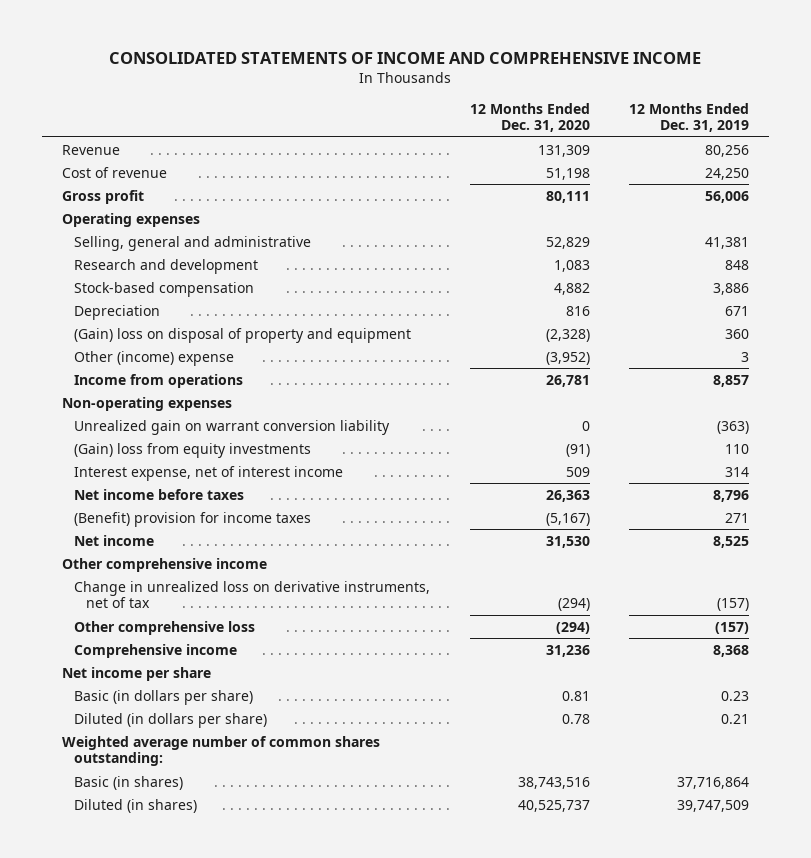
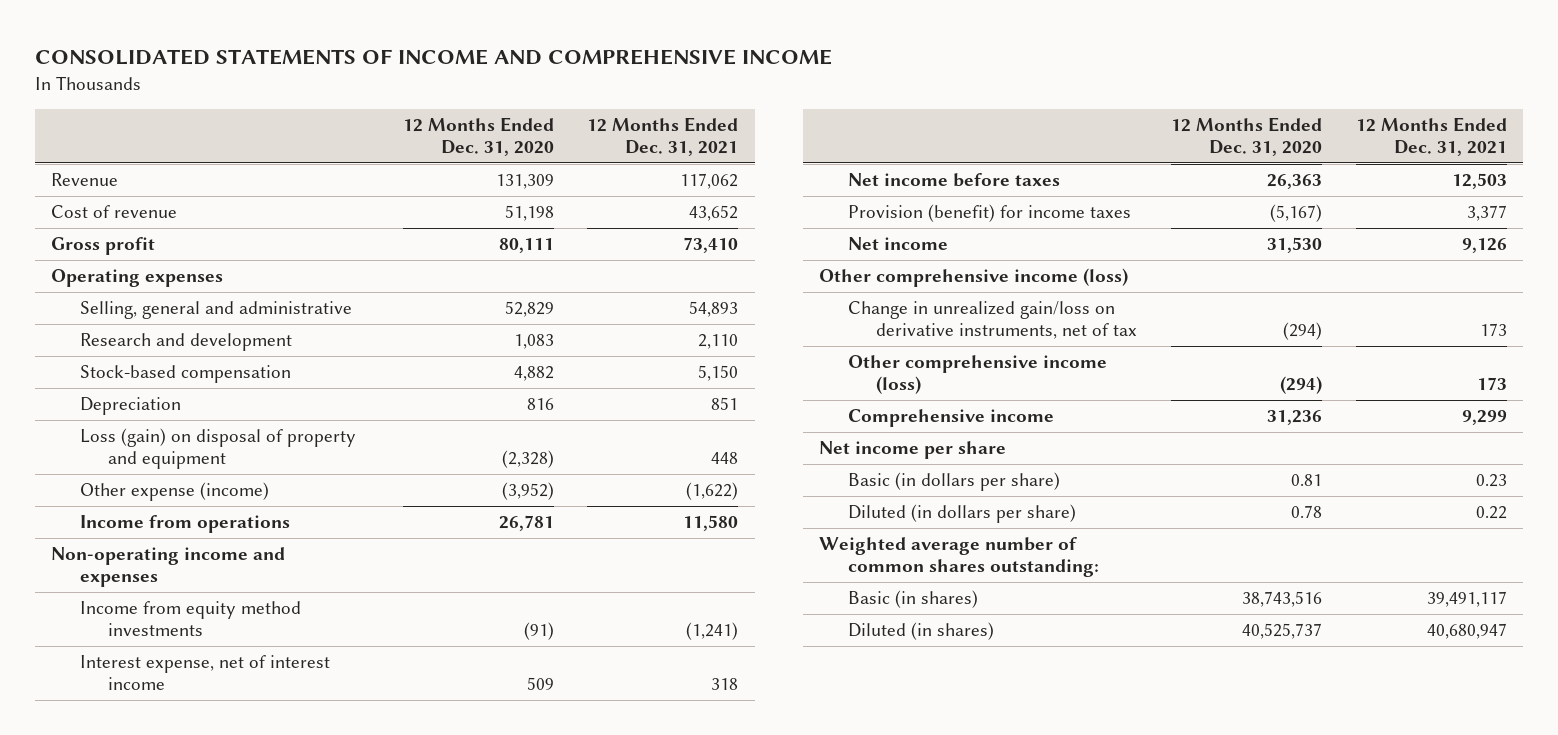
[629,102,750,133] 12 Months Ended Dec. 31, 2019 -> none
none -> [587,116,739,157] 12 Months Ended Dec. 31, 2021
[73,327,411,343] (Gain) loss on disposal of property and equipment -> [79,427,356,470] Loss (gain) on disposal of property and equipment
[73,350,234,366] Other (income) expense -> [79,481,269,501] Other expense (income)
[73,419,390,435] Unrealized gain on warrant conversion liability -> none
[61,396,232,411] Non-operating expenses -> [51,546,286,588] Non-operating income and expenses
[73,442,311,458] (Gain) loss from equity investments -> [79,600,301,637] Income from equity method investments
[73,511,311,527] (Benefit) provision for income taxes -> [847,203,1131,222] Provision (benefit) for income taxes
[61,557,267,572] Other comprehensive income -> [819,267,1129,287] Other comprehensive income (loss)
[73,580,430,609] Change in unrealized loss on derivative instruments, net of tax -> [847,300,1138,340] Change in unrealized gain/loss on derivative instruments, net of tax
[73,620,255,635] Other comprehensive loss -> [847,354,1107,395] Other comprehensive income (loss)

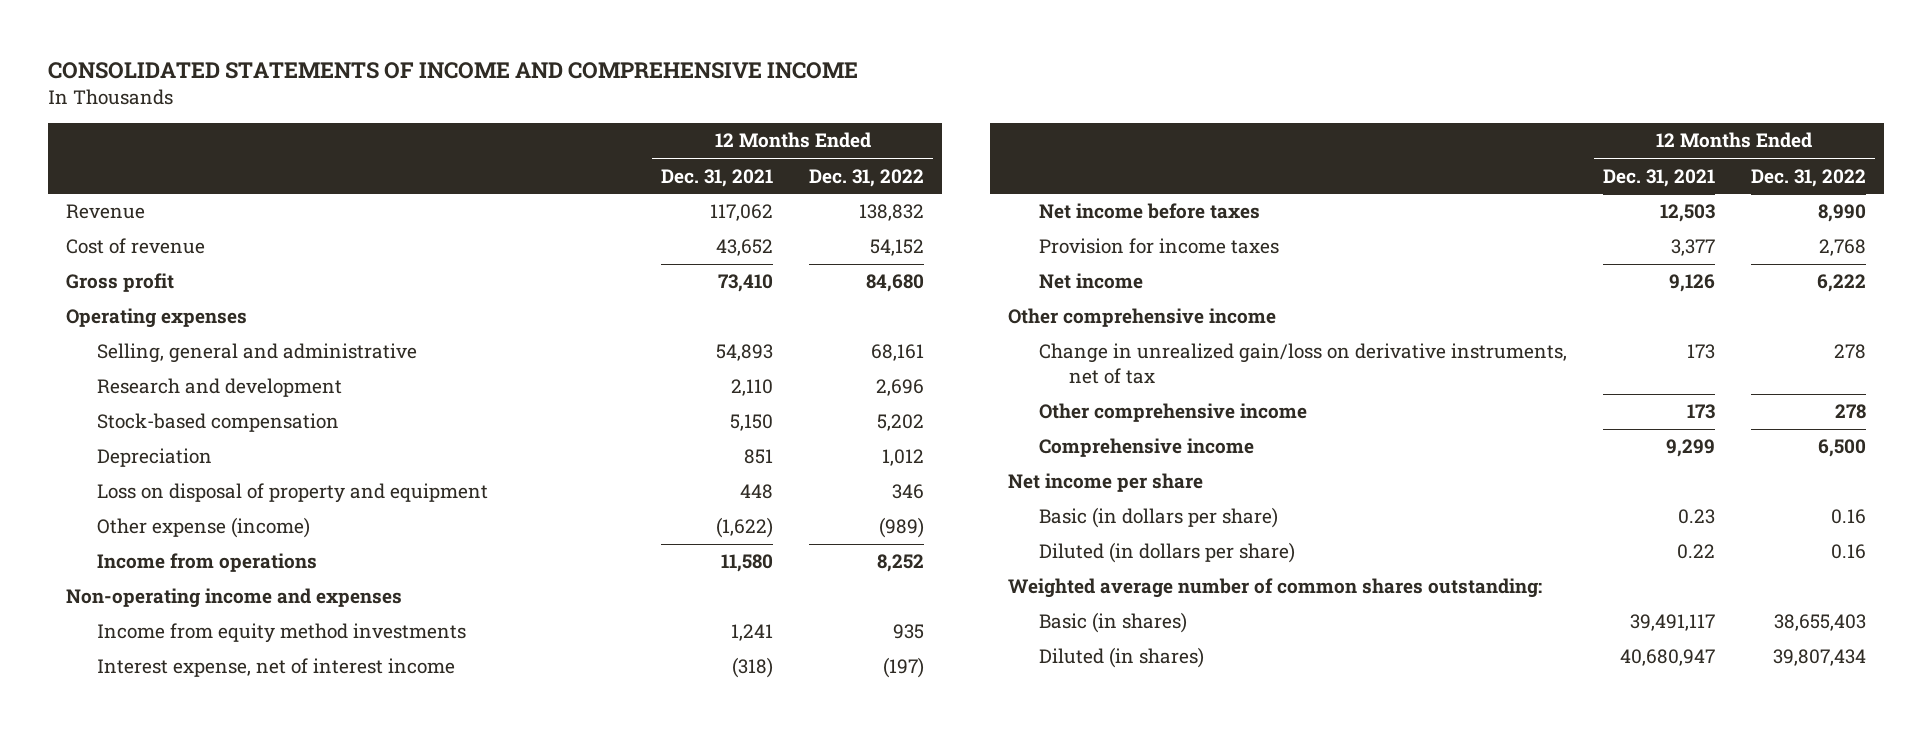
[402,116,554,157] 12 Months Ended Dec. 31, 2020 -> none
none -> [809,168,925,187] Dec. 31, 2022
[79,427,356,470] Loss (gain) on disposal of property and equipment -> [96,483,488,504] Loss on disposal of property and equipment
[686,622,739,641] (1,241) -> [731,624,774,642] 1,241
[711,678,739,691] 318 -> [732,657,774,679] (318)
[847,203,1131,222] Provision (benefit) for income taxes -> [1038,238,1279,255] Provision for income taxes
[819,267,1129,287] Other comprehensive income (loss) -> [1008,308,1277,328] Other comprehensive income
[847,354,1107,395] Other comprehensive income (loss) -> [1038,403,1307,423] Other comprehensive income

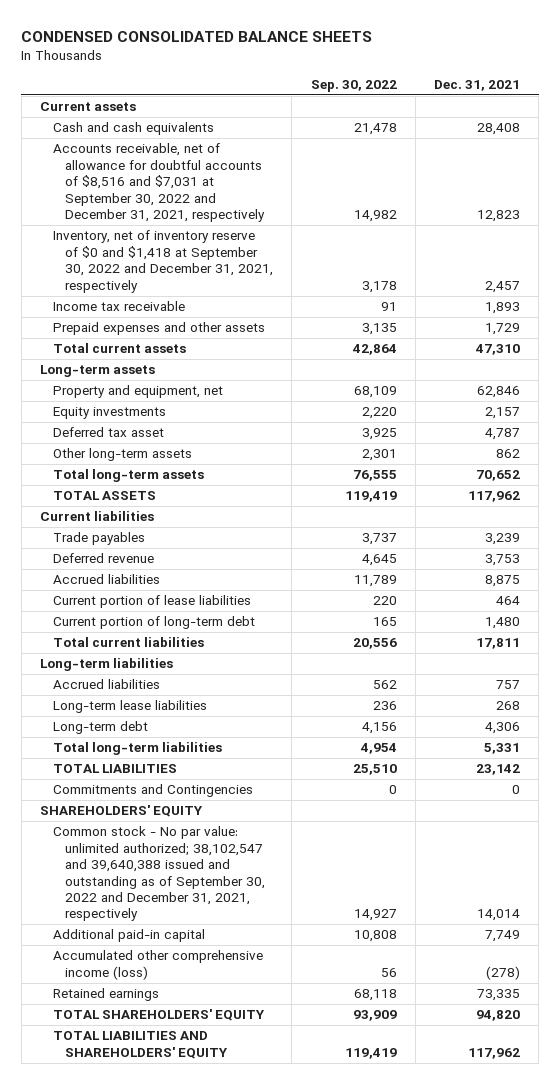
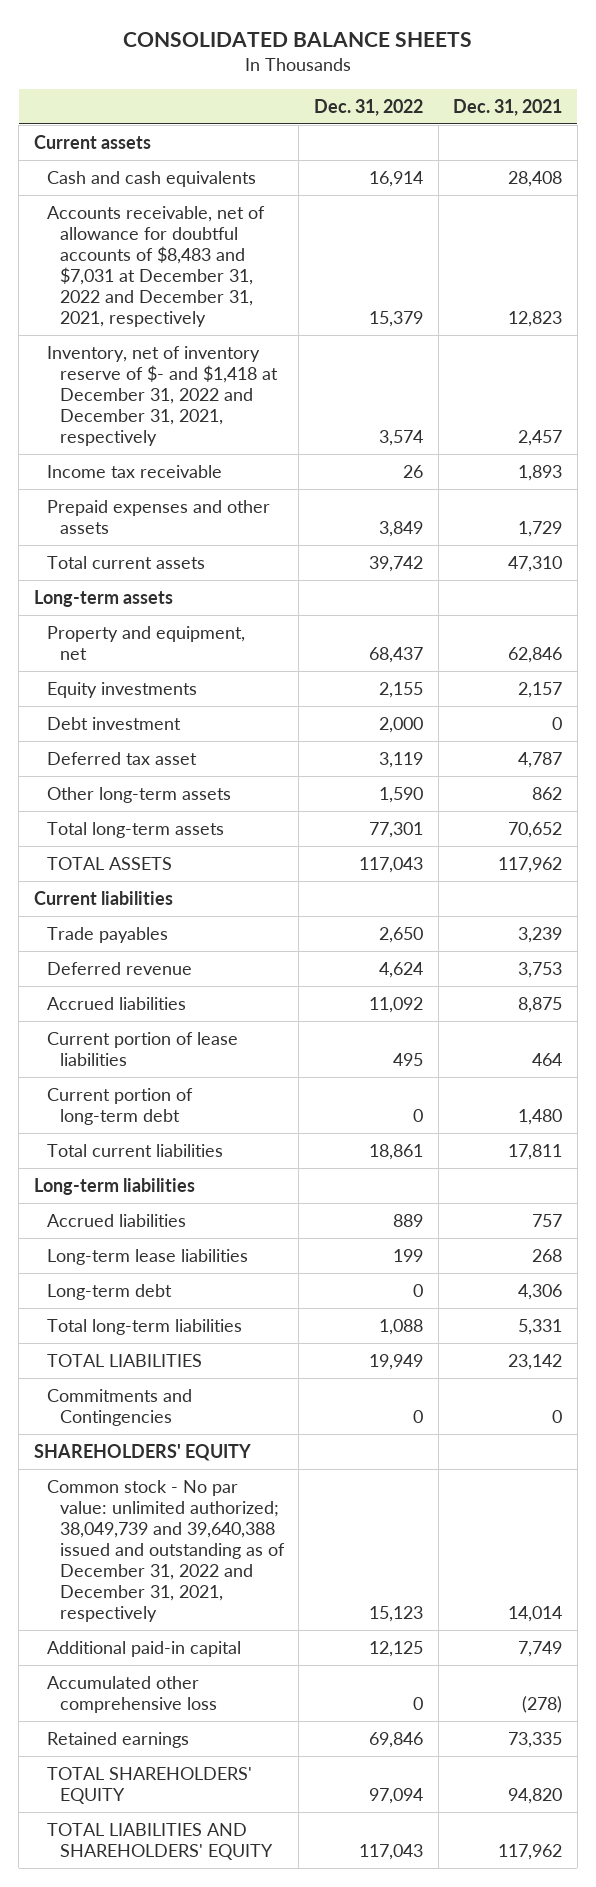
[21,30,373,42] CONDENSED CONSOLIDATED BALANCE SHEETS -> [123,31,473,47] CONSOLIDATED BALANCE SHEETS
[310,79,397,92] Sep. 30, 2022 -> none
none -> [314,98,424,116] Dec. 31, 2022
[52,143,265,223] Accounts receivable, net of allowance for doubtful accounts of $8,516 and $7,031 at September 30, 2022 and December 31, 2021, respectively -> [46,205,265,328] Accounts receivable, net of allowance for doubtful accounts of $8,483 and $7,031 at December 31, 2022 and December 31, 2021, respectively
[52,230,273,293] Inventory, net of inventory reserve of $0 and $1,418 at September 30, 2022 and December 31, 2021, respectively -> [46,345,278,447] Inventory, net of inventory reserve of $- and $1,418 at December 31, 2022 and December 31, 2021, respectively
none -> [46,716,181,730] Debt investment
[52,826,265,922] Common stock - No par value: unlimited authorized; 38,102,547 and 39,640,388 issued and outstanding as of September 30, 2022 and December 31, 2021, respectively -> [46,1479,285,1623] Common stock - No par value: unlimited authorized; 38,049,739 and 39,640,388 issued and outstanding as of December 31, 2022 and December 31, 2021, respectively
[52,950,263,980] Accumulated other comprehensive income (loss) -> [46,1675,217,1713] Accumulated other comprehensive loss

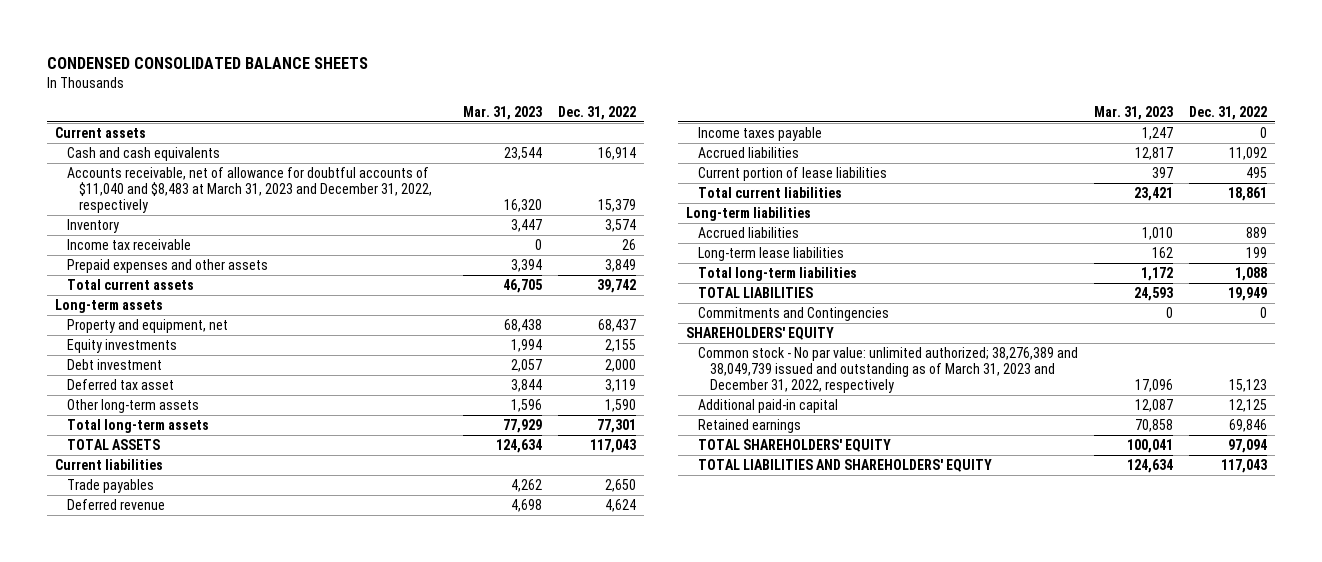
[123,31,473,47] CONSOLIDATED BALANCE SHEETS -> [47,57,369,70] CONDENSED CONSOLIDATED BALANCE SHEETS
[453,98,563,116] Dec. 31, 2021 -> none
none -> [463,105,543,120] Mar. 31, 2023
[46,205,265,328] Accounts receivable, net of allowance for doubtful accounts of $8,483 and $7,031 at December 31, 2022 and December 31, 2021, respectively -> [67,166,433,214] Accounts receivable, net of allowance for doubtful accounts of $11,040 and $8,483 at March 31, 2023 and December 31, 2022, respectively
[46,345,278,447] Inventory, net of inventory reserve of $- and $1,418 at December 31, 2022 and December 31, 2021, respectively -> [67,218,120,233] Inventory
none -> [698,126,823,141] Income taxes payable
[46,1087,193,1125] Current portion of long-term debt -> none
[46,1283,172,1300] Long-term debt -> none
[46,1479,285,1623] Common stock - No par value: unlimited authorized; 38,049,739 and 39,640,388 issued and outstanding as of December 31, 2022 and December 31, 2021, respectively -> [698,346,1079,394] Common stock - No par value: unlimited authorized; 38,276,389 and 38,049,739 issued and outstanding as of March 31, 2023 and December 31, 2022, respectively
[46,1675,217,1713] Accumulated other comprehensive loss -> none

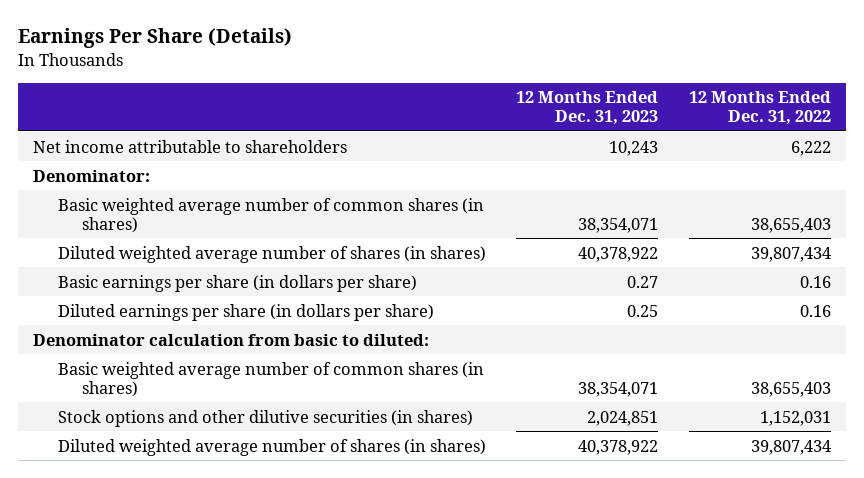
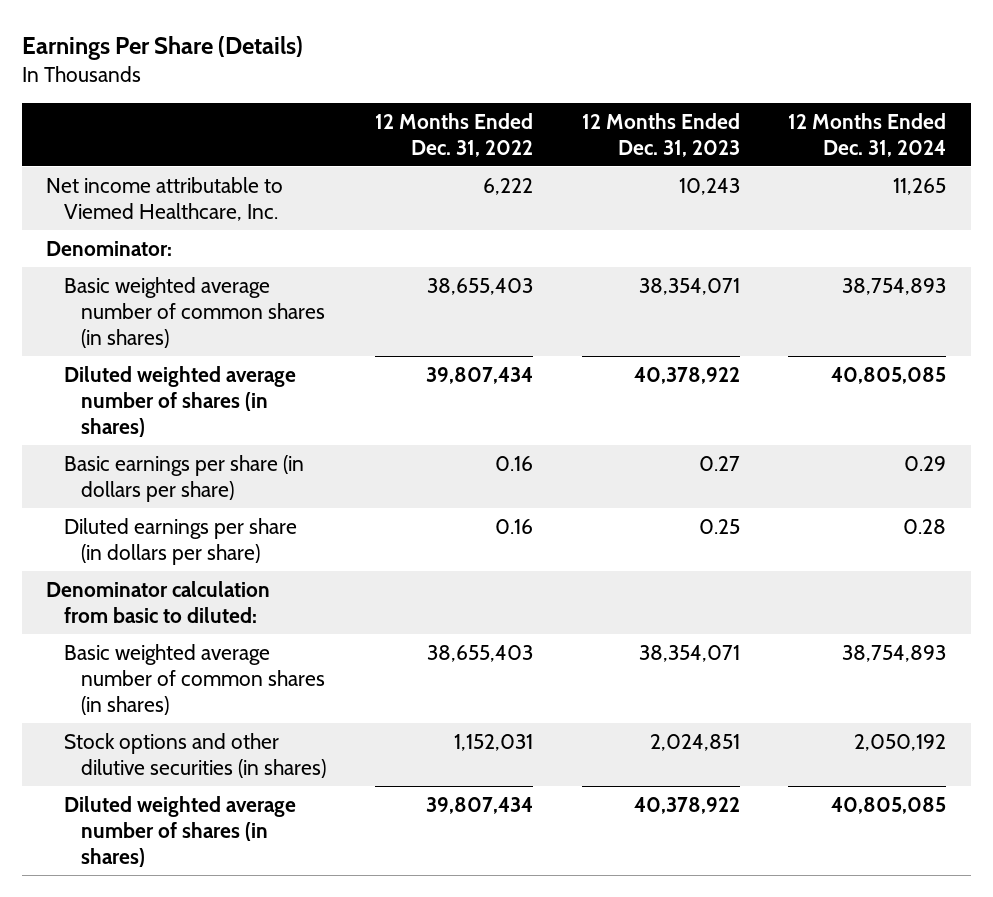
none -> [788,112,947,157] 12 Months Ended Dec. 31, 2024
[32,139,347,153] Net income attributable to shareholders -> [46,176,284,221] Net income attributable to Viemed Healthcare, Inc.

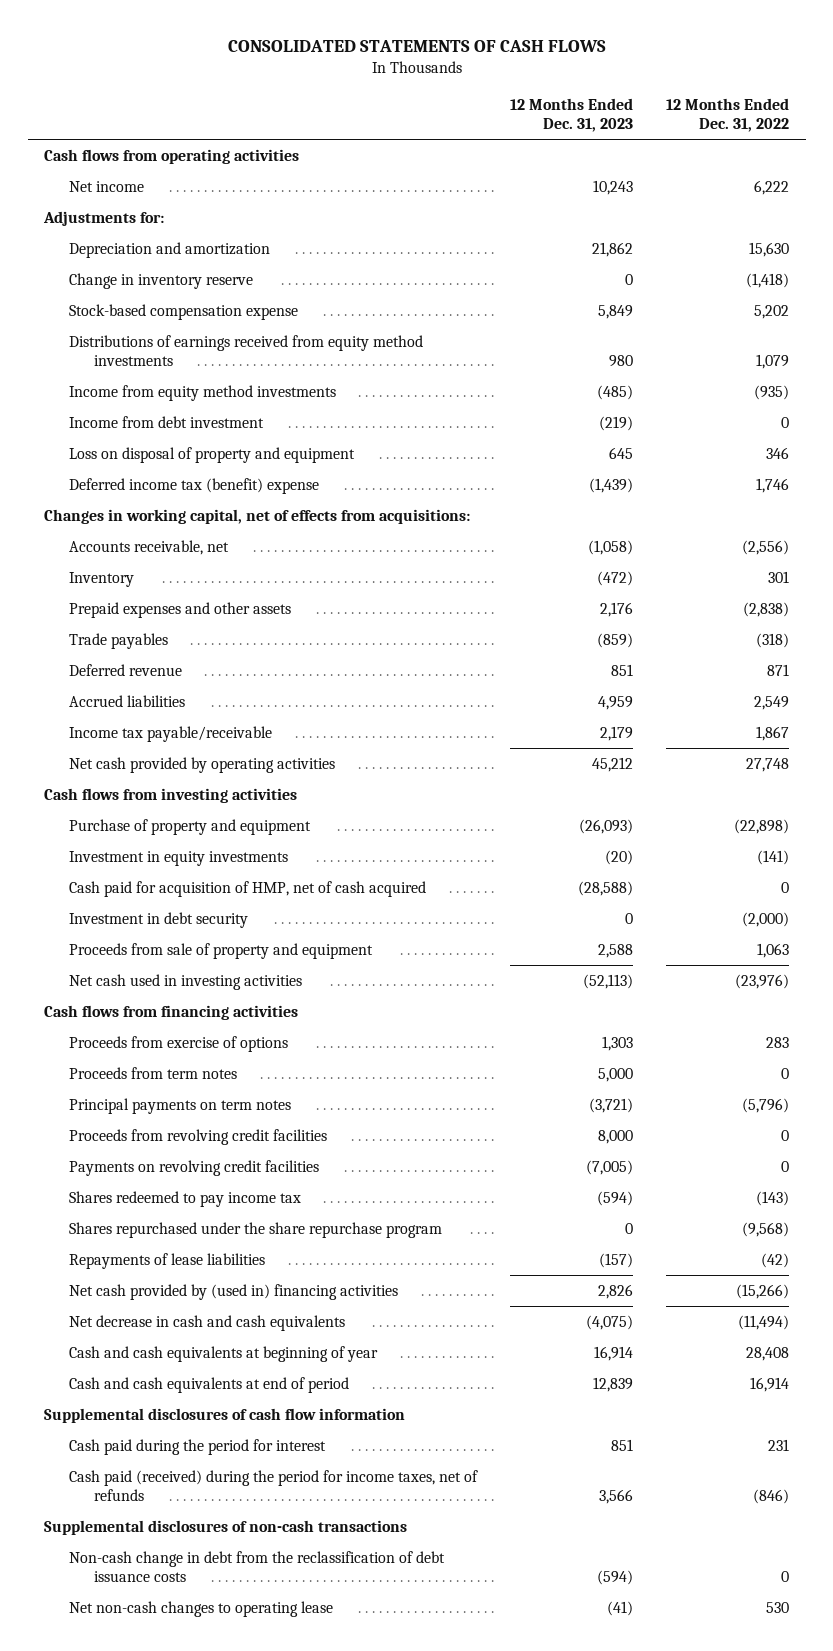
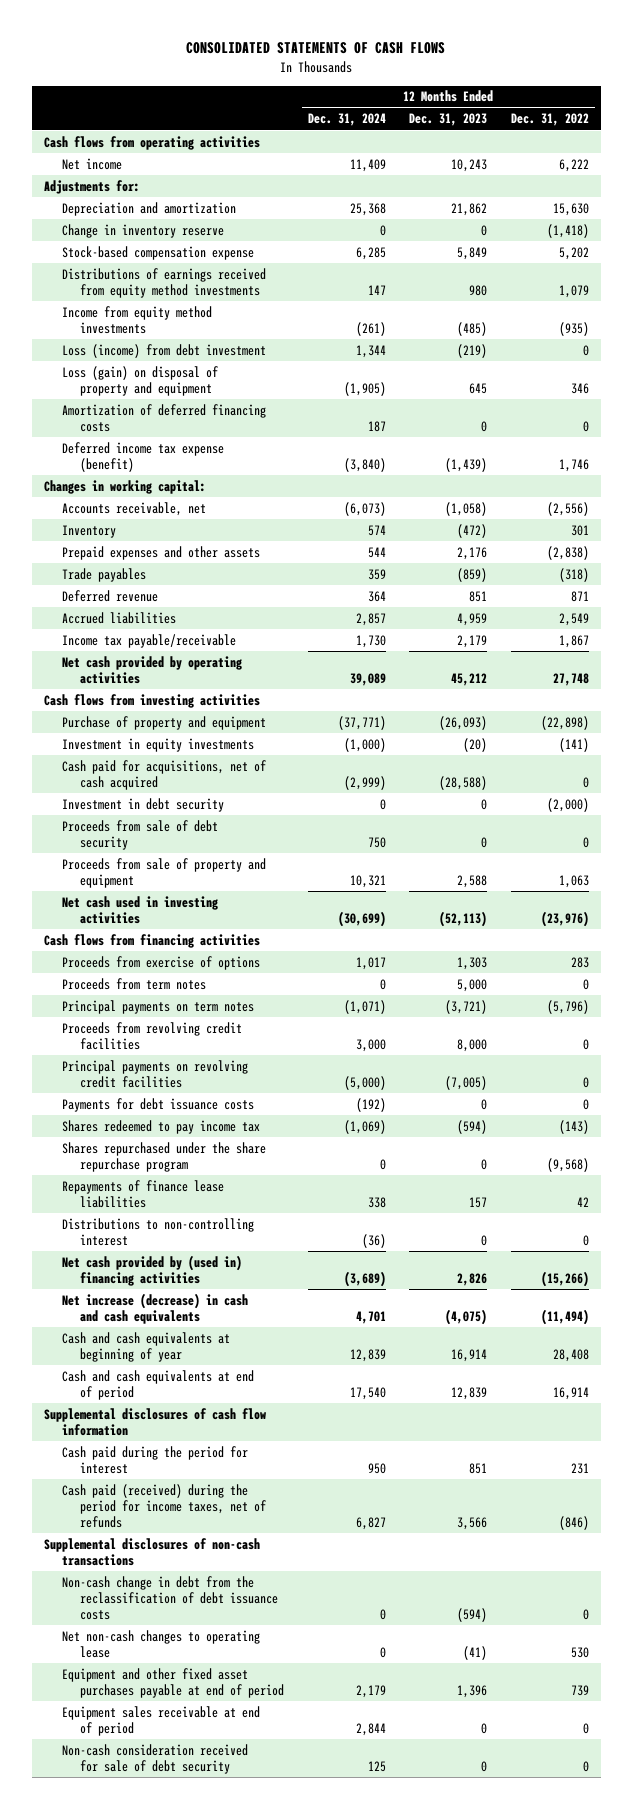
none -> [307,113,386,127] Dec. 31, 2024
[69,415,265,428] Income from debt investment -> [62,343,267,358] Loss (income) from debt investment
[69,446,356,463] Loss on disposal of property and equipment -> [62,365,219,396] Loss (gain) on disposal of property and equipment
none -> [62,403,267,432] Amortization of deferred financing costs
[69,477,320,494] Deferred income tax (benefit) expense -> [62,441,225,472] Deferred income tax expense (benefit)
[44,508,471,524] Changes in working capital, net of effects from acquisitions: -> [43,479,206,494] Changes in working capital:
[69,880,427,897] Cash paid for acquisition of HMP, net of cash acquired -> [62,759,267,790] Cash paid for acquisitions, net of cash acquired
none -> [62,819,219,850] Proceeds from sale of debt security
[69,1159,320,1176] Payments on revolving credit facilities -> [62,1059,249,1088] Principal payments on revolving credit facilities
none -> [62,1097,255,1112] Payments for debt issuance costs
[69,1252,266,1269] Repayments of lease liabilities -> [62,1179,225,1208] Repayments of finance lease liabilities
[599,1252,634,1268] (157) -> [469,1196,488,1208] 157
[761,1252,790,1268] (42) -> [576,1196,589,1207] 42
none -> [62,1217,255,1246] Distributions to non-controlling interest
[69,1314,346,1331] Net decrease in cash and cash equivalents -> [62,1292,249,1324] Net increase (decrease) in cash and cash equivalents
none -> [62,1667,285,1698] Equipment and other fixed asset purchases payable at end of period
none -> [62,1705,261,1736] Equipment sales receivable at end of period
none -> [62,1743,249,1774] Non-cash consideration received for sale of debt security

